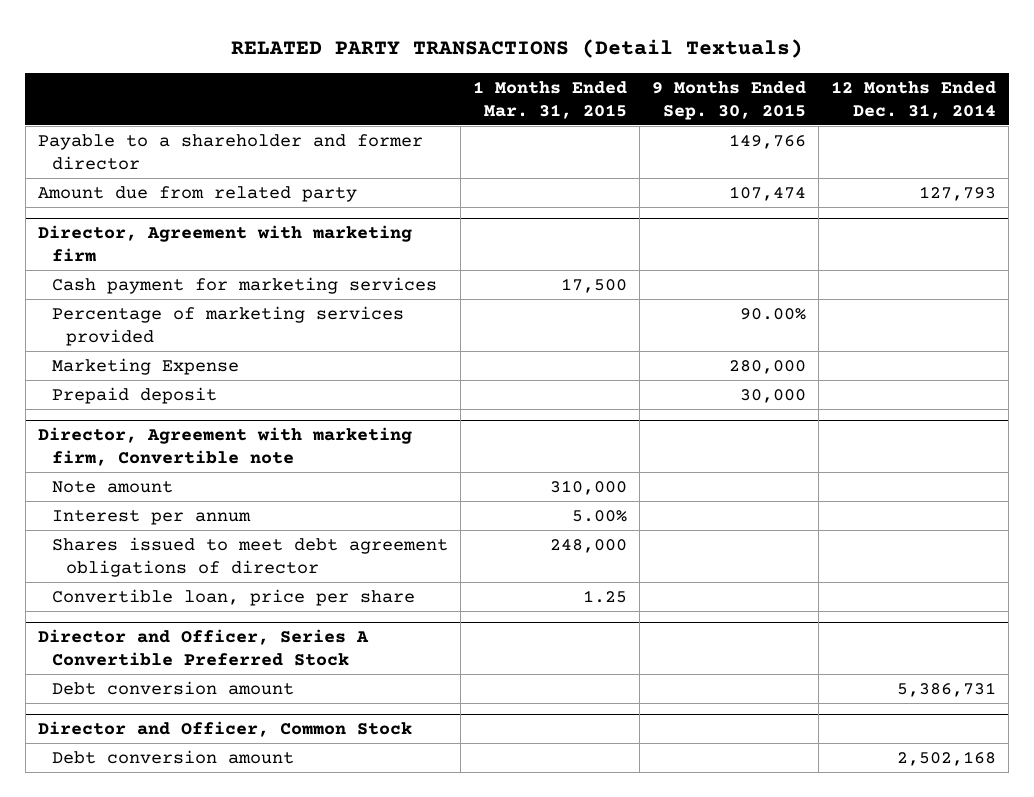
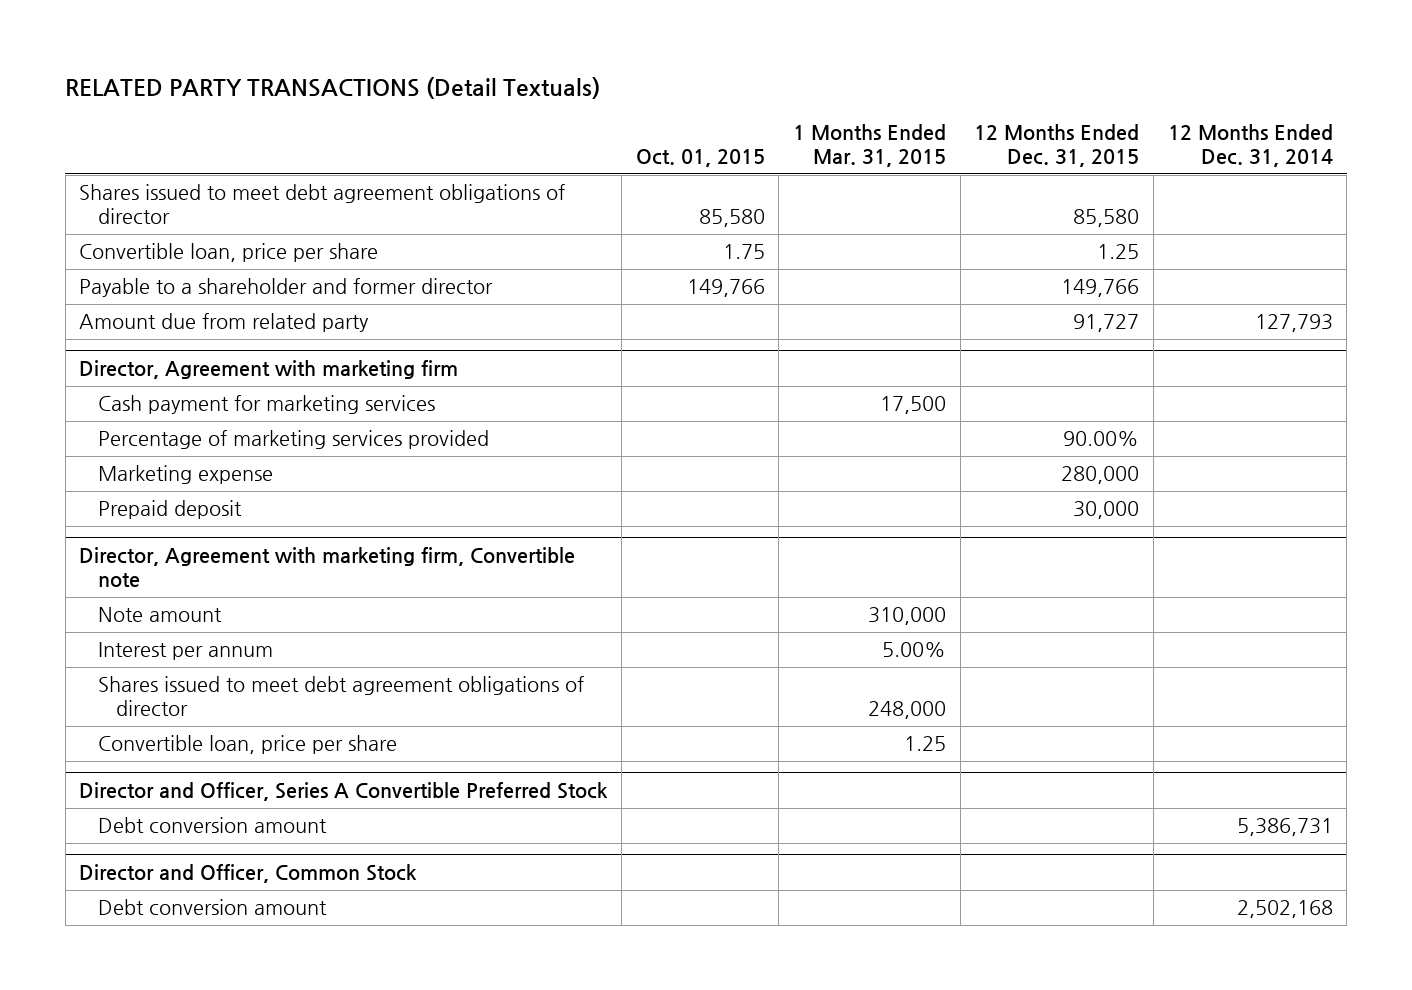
[652,80,807,120] 9 Months Ended Sep. 30, 2015 -> none
none -> [635,149,765,168] Oct. 01, 2015
none -> [974,124,1140,168] 12 Months Ended Dec. 31, 2015
none -> [79,184,566,225] Shares issued to meet debt agreement obligations of director
none -> [79,243,379,263] Convertible loan, price per share
[51,357,239,375] Marketing Expense -> [97,465,273,485] Marketing expense

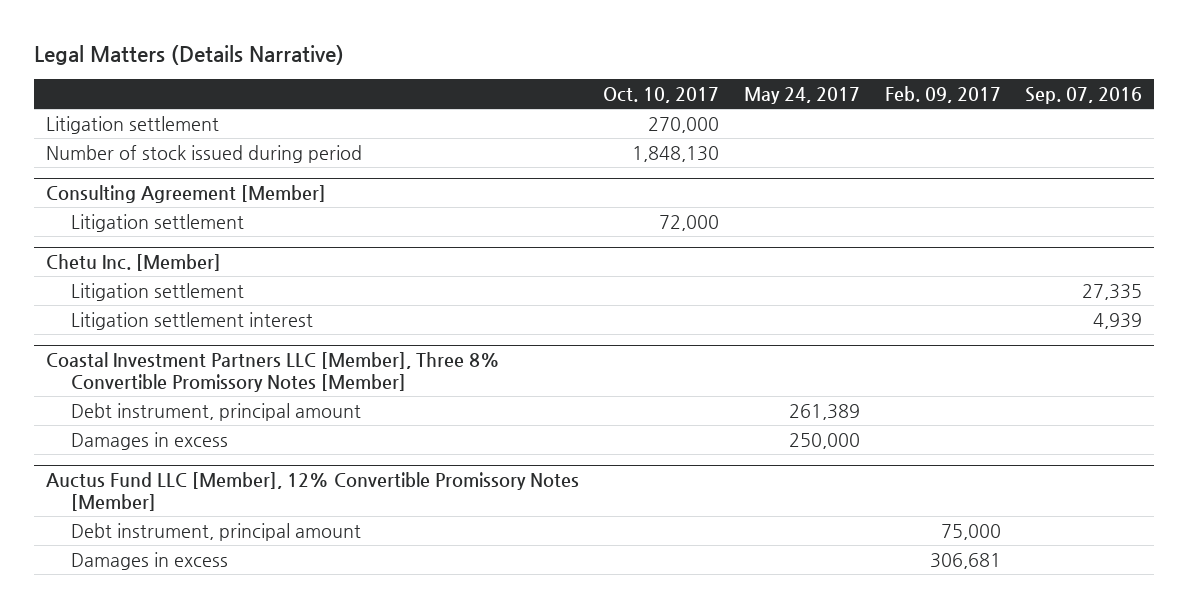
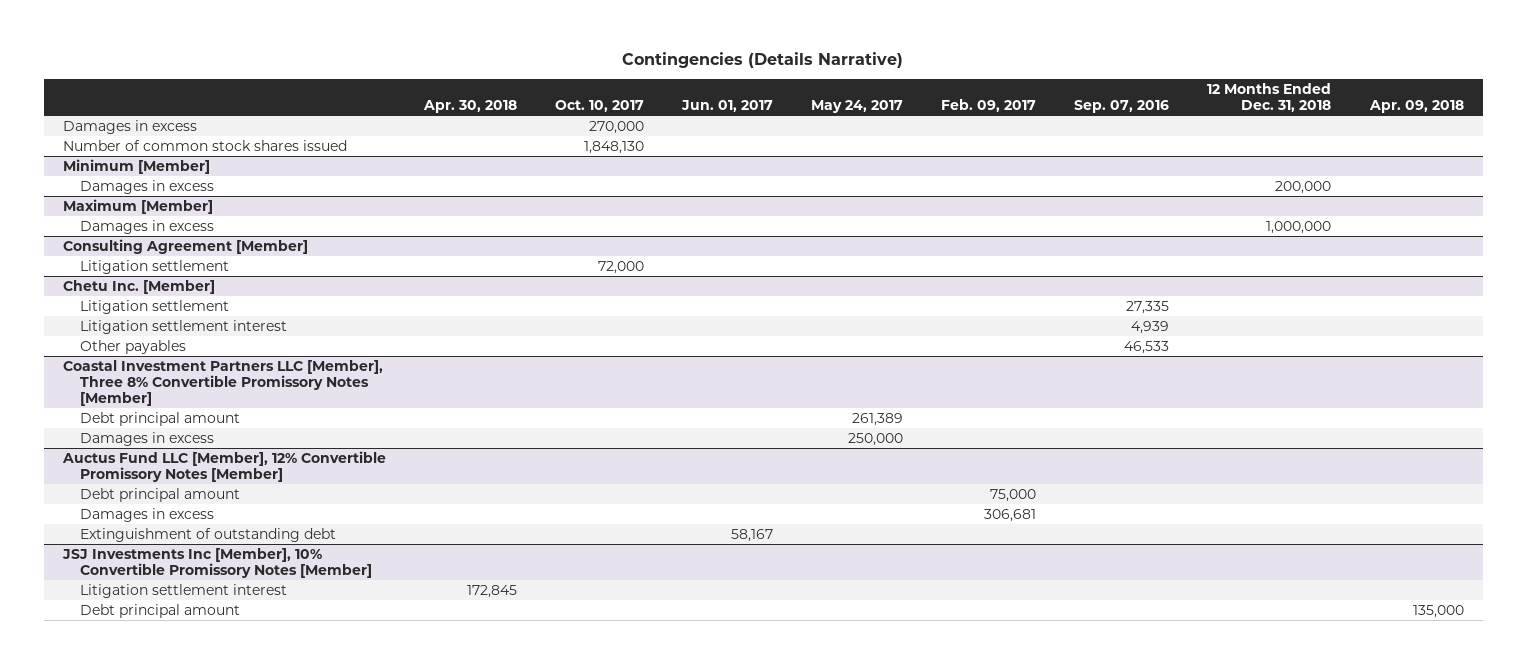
[33,45,344,66] Legal Matters (Details Narrative) -> [622,52,904,69] Contingencies (Details Narrative)
none -> [422,100,517,114] Apr. 30, 2018
none -> [681,100,774,113] Jun. 01, 2017
none -> [1207,83,1332,113] 12 Months Ended Dec. 31, 2018
none -> [1368,100,1464,114] Apr. 09, 2018
[45,115,219,134] Litigation settlement -> none
none -> [62,119,197,134] Damages in excess
[45,144,362,163] Number of stock issued during period -> [62,139,347,151] Number of common stock shares issued
none -> [62,158,210,174] Minimum [Member]
none -> [80,179,215,194] Damages in excess
none -> [62,198,213,214] Maximum [Member]
none -> [80,219,215,234] Damages in excess
none -> [80,339,187,354] Other payables
[71,402,362,421] Debt instrument, principal amount -> [80,411,241,426] Debt principal amount
[71,522,362,541] Debt instrument, principal amount -> [80,487,241,502] Debt principal amount
none -> [80,527,337,542] Extinguishment of outstanding debt
none -> [61,547,373,578] JSJ Investments Inc [Member], 10% Convertible Promissory Notes [Member]
none -> [80,583,288,598] Litigation settlement interest
none -> [80,603,241,618] Debt principal amount

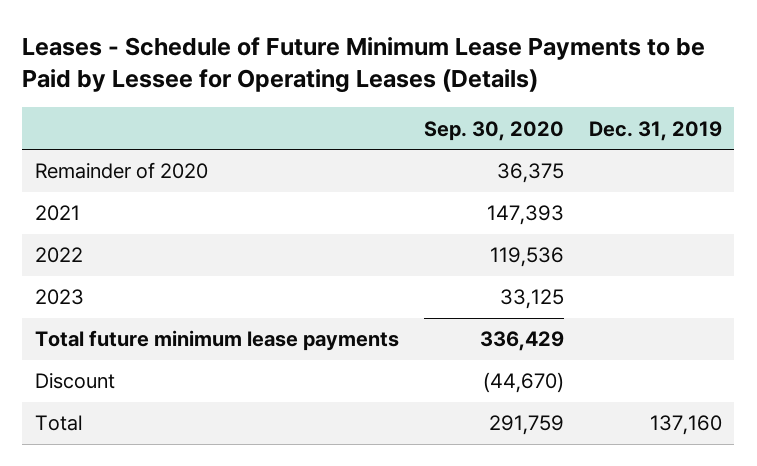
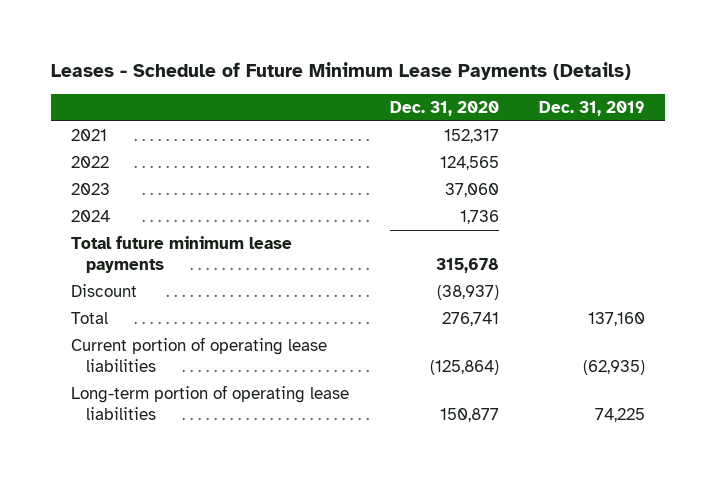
[22,36,706,93] Leases - Schedule of Future Minimum Lease Payments to be Paid by Lessee for Operating Leases (Details) -> [51,61,632,80] Leases - Schedule of Future Minimum Lease Payments (Details)
[423,120,564,141] Sep. 30, 2020 -> none
none -> [389,100,499,116] Dec. 31, 2020
[34,162,208,180] Remainder of 2020 -> none
none -> [71,210,111,223] 2024
none -> [71,337,328,372] Current portion of operating lease liabilities
none -> [71,385,350,420] Long-term portion of operating lease liabilities

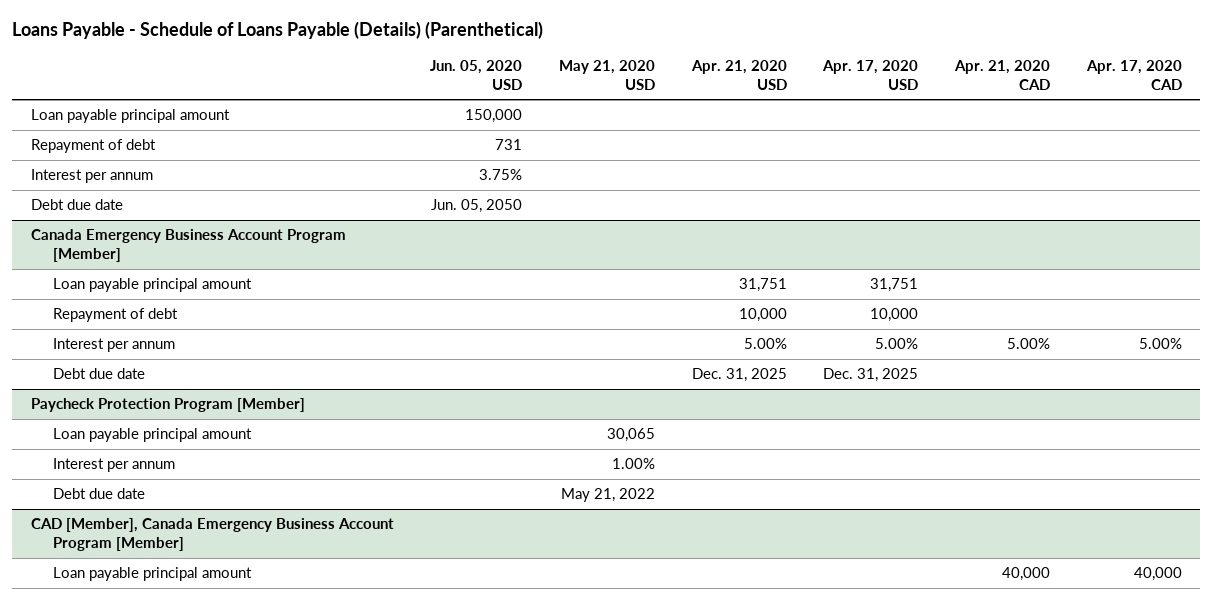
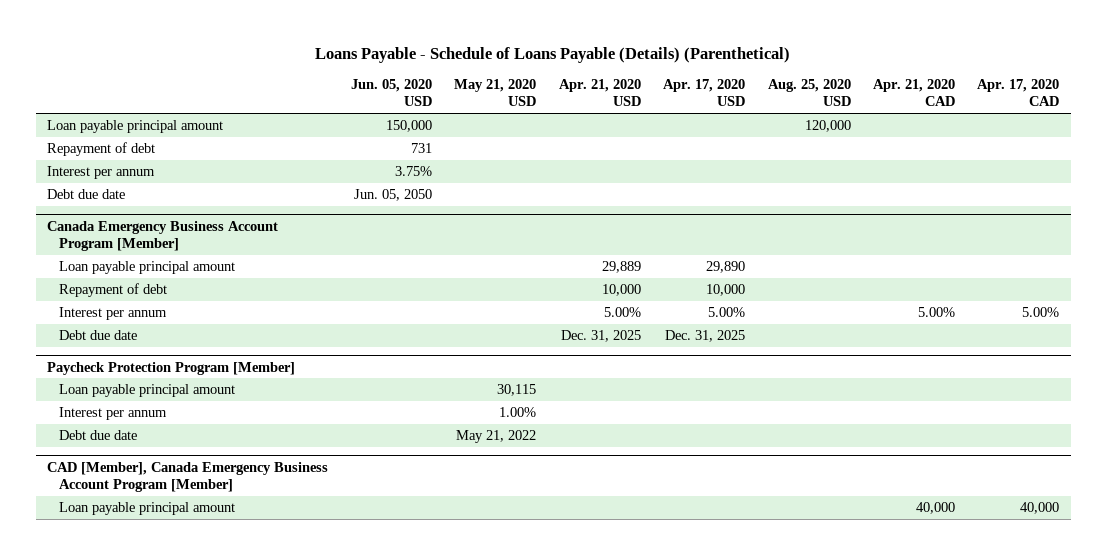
none -> [767,79,851,107] Aug. 25, 2020 USD
[738,278,787,293] 31,751 -> [601,261,641,274] 29,889
[870,278,919,293] 31,751 -> [706,261,746,274] 29,890
[606,428,655,443] 30,065 -> [497,384,537,397] 30,115

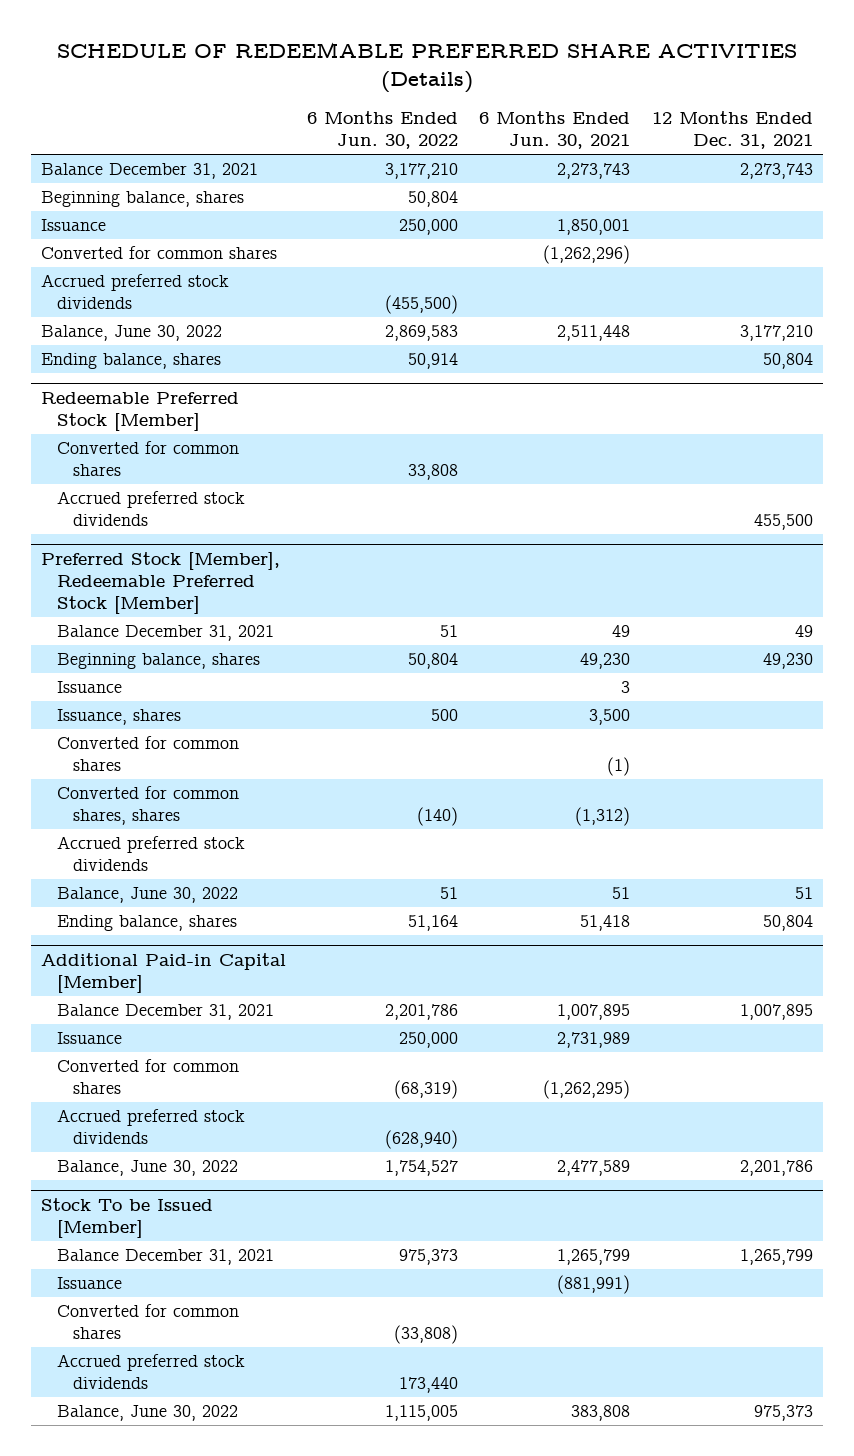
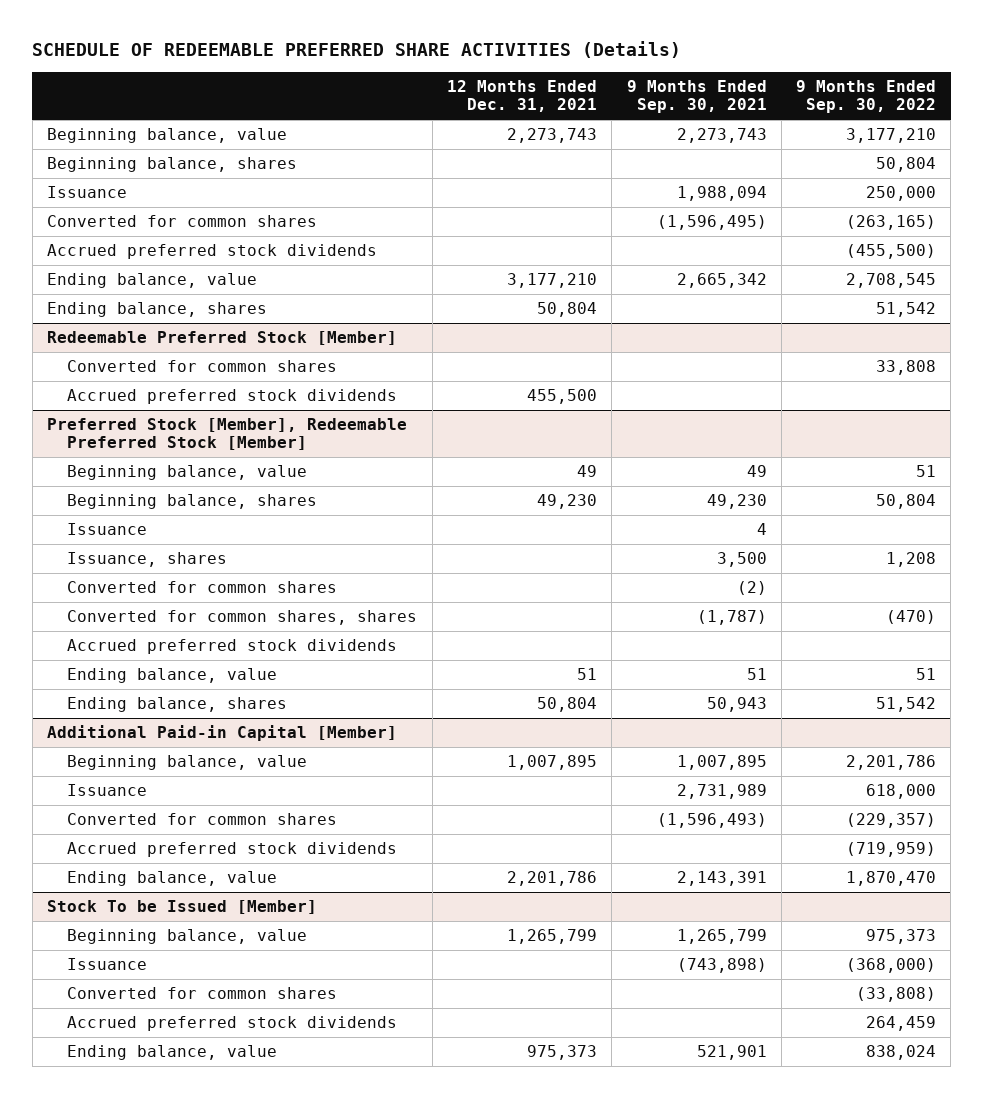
[307,111,459,150] 6 Months Ended Jun. 30, 2022 -> none
[479,111,631,150] 6 Months Ended Jun. 30, 2021 -> none
none -> [626,80,767,114] 9 Months Ended Sep. 30, 2021
none -> [796,80,937,114] 9 Months Ended Sep. 30, 2022
[41,163,259,180] Balance December 31, 2021 -> [47,128,288,144] Beginning balance, value
[41,325,223,342] Balance, June 30, 2022 -> [47,273,258,289] Ending balance, value
[57,625,275,642] Balance December 31, 2021 -> [67,465,308,481] Beginning balance, value
[57,887,239,904] Balance, June 30, 2022 -> [67,668,278,684] Ending balance, value
[57,1004,275,1021] Balance December 31, 2021 -> [67,755,308,771] Beginning balance, value
[57,1160,239,1177] Balance, June 30, 2022 -> [67,871,278,887] Ending balance, value
[57,1249,275,1266] Balance December 31, 2021 -> [67,929,308,945] Beginning balance, value
[57,1405,239,1422] Balance, June 30, 2022 -> [67,1045,278,1061] Ending balance, value

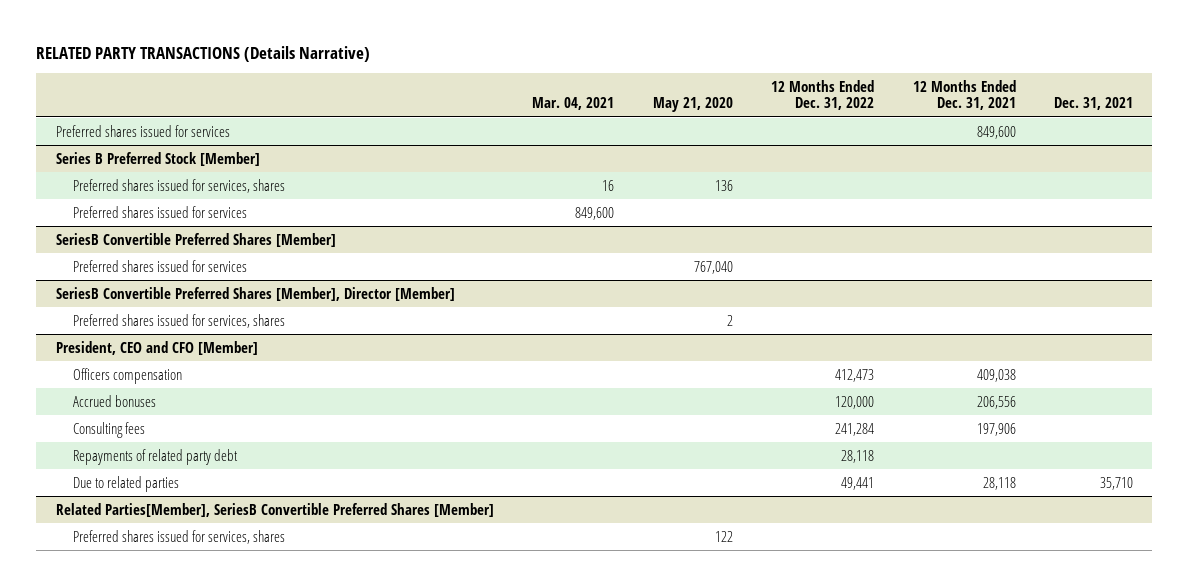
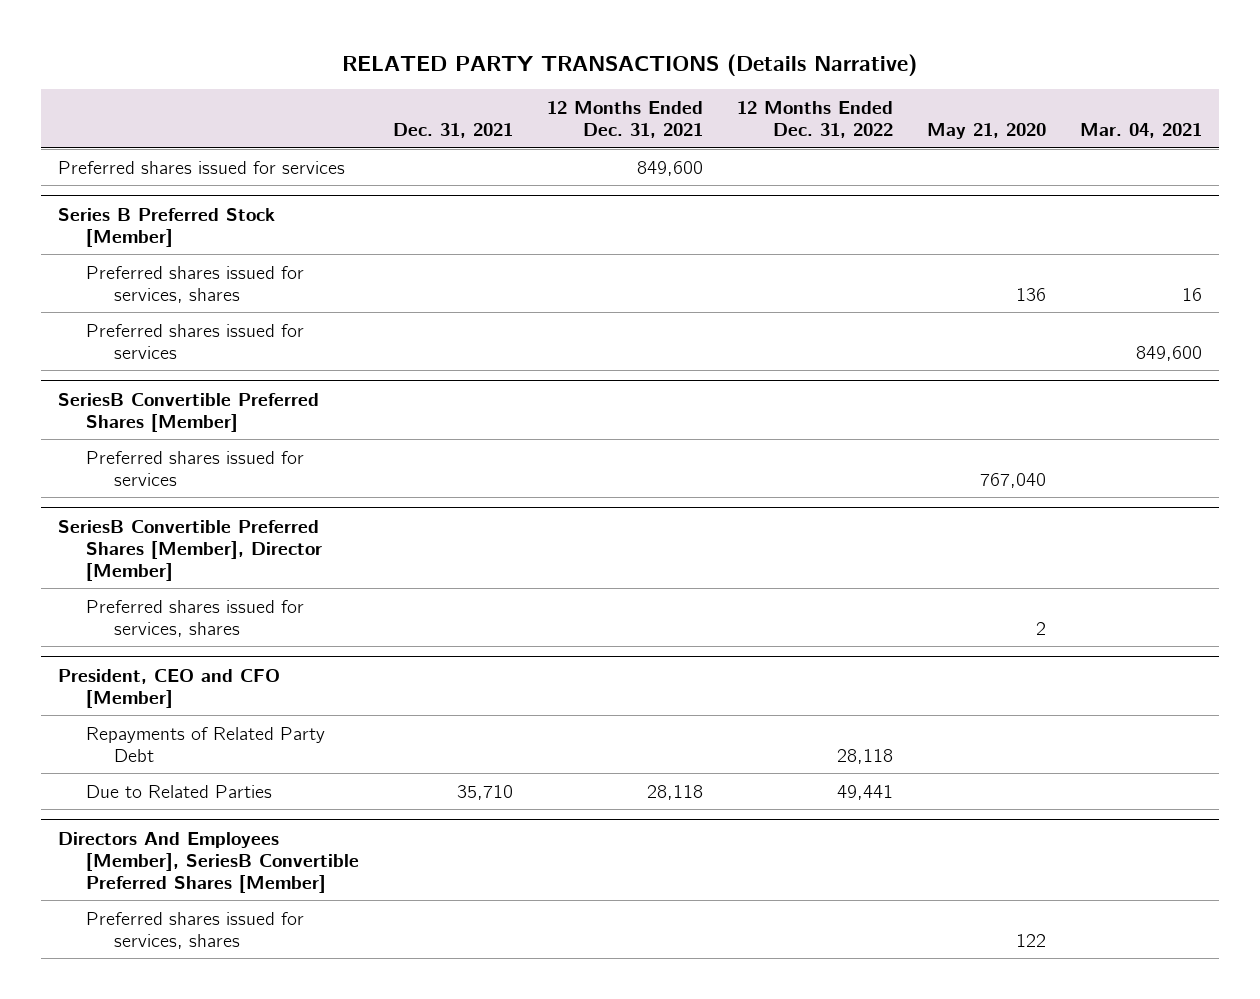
[73,367,183,384] Officers compensation -> none
[73,394,157,407] Accrued bonuses -> none
[73,421,146,438] Consulting fees -> none
[73,448,239,465] Repayments of related party debt -> [86,726,326,762] Repayments of Related Party Debt
[73,475,180,492] Due to related parties -> [86,784,273,798] Due to Related Parties
[55,502,494,517] Related Parties[Member], SeriesB Convertible Preferred Shares [Member] -> [58,831,360,893] Directors And Employees [Member], SeriesB Convertible Preferred Shares [Member]

